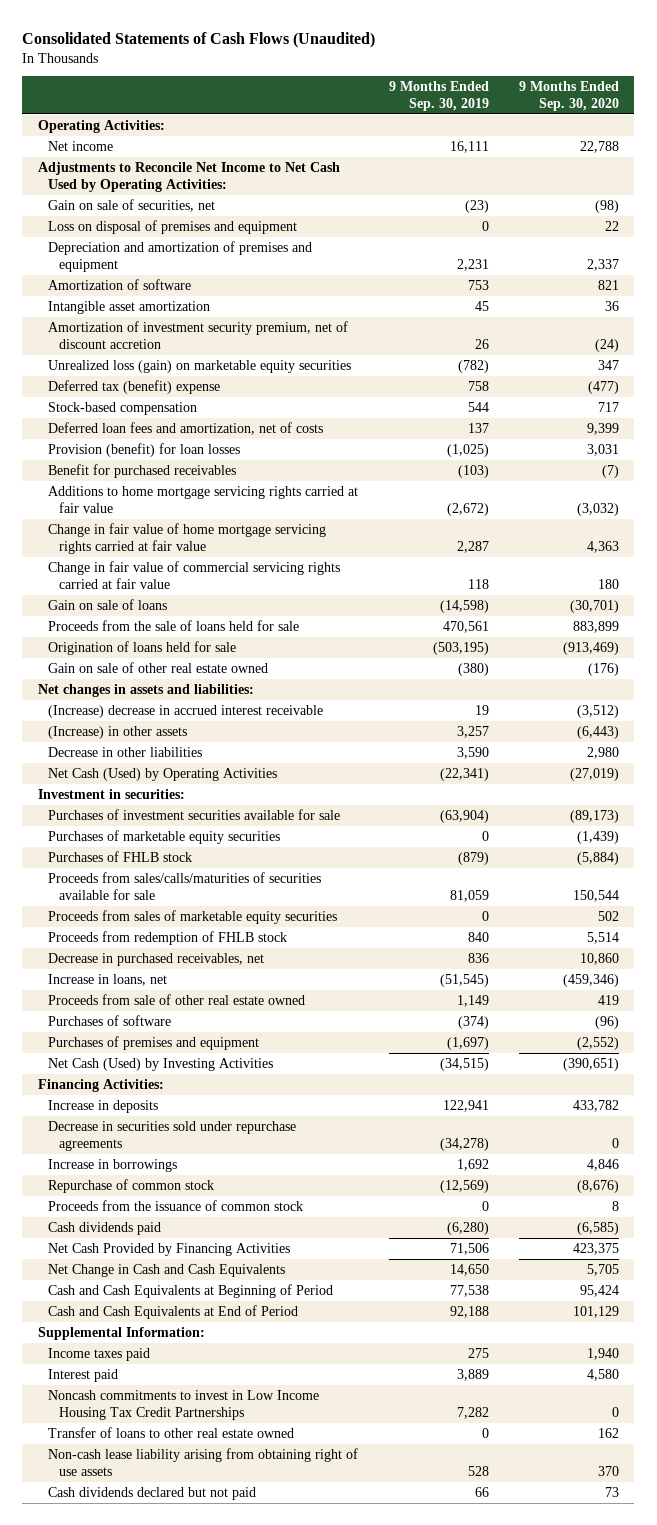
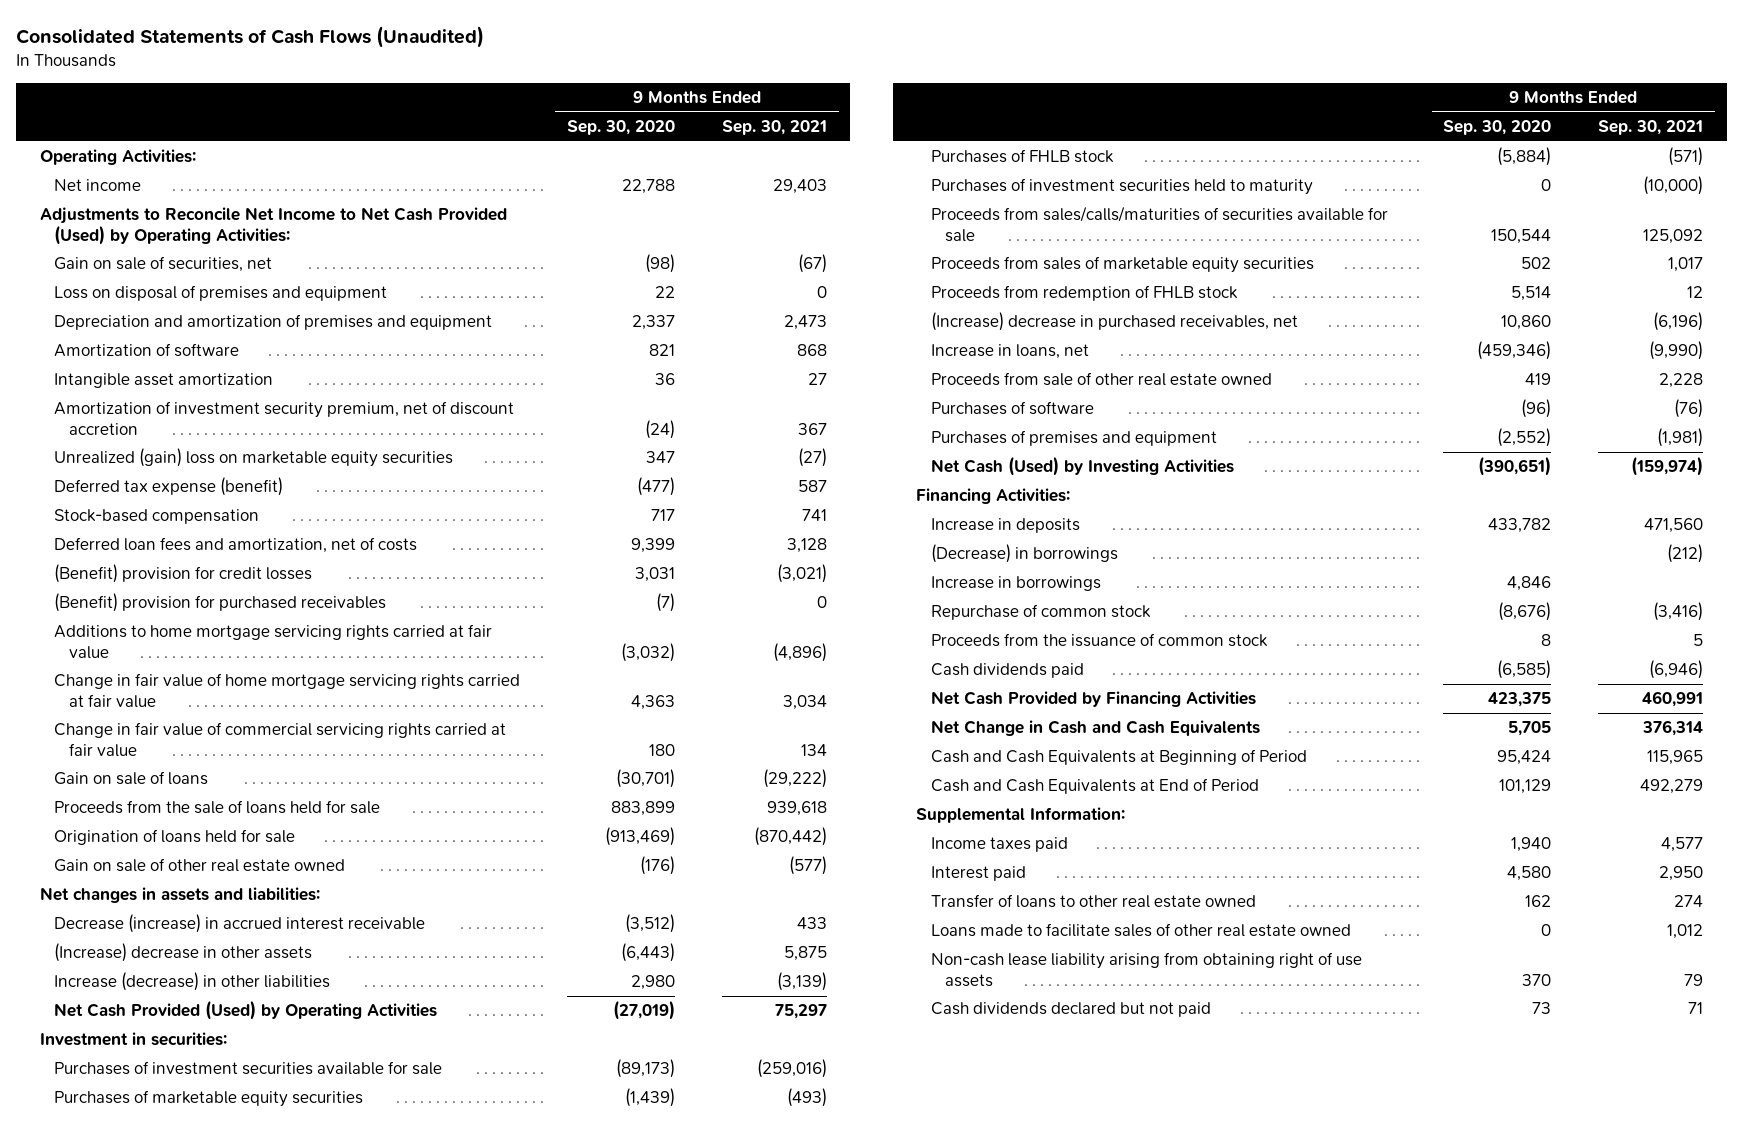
[388,81,489,111] 9 Months Ended Sep. 30, 2019 -> none
none -> [721,119,827,135] Sep. 30, 2021
[37,161,340,192] Adjustments to Reconcile Net Income to Net Cash Used by Operating Activities: -> [39,207,507,245] Adjustments to Reconcile Net Income to Net Cash Provided (Used) by Operating Activities:
[48,359,352,373] Unrealized loss (gain) on marketable equity securities -> [54,448,454,468] Unrealized (gain) loss on marketable equity securities
[48,379,221,394] Deferred tax (benefit) expense -> [54,477,284,497] Deferred tax expense (benefit)
[48,442,241,457] Provision (benefit) for loan losses -> [54,564,313,584] (Benefit) provision for credit losses
[48,463,237,478] Benefit for purchased receivables -> [54,593,387,613] (Benefit) provision for purchased receivables
[48,704,324,718] (Increase) decrease in accrued interest receivable -> [54,914,426,934] Decrease (increase) in accrued interest receivable
[48,725,188,739] (Increase) in other assets -> [54,943,313,963] (Increase) decrease in other assets
[48,746,203,757] Decrease in other liabilities -> [54,972,331,992] Increase (decrease) in other liabilities
[48,767,278,781] Net Cash (Used) by Operating Activities -> [54,1000,438,1021] Net Cash Provided (Used) by Operating Activities
none -> [930,178,1313,196] Purchases of investment securities held to maturity
[48,952,265,966] Decrease in purchased receivables, net -> [930,312,1298,332] (Increase) decrease in purchased receivables, net
[48,1120,297,1151] Decrease in securities sold under repurchase agreements -> none
none -> [930,544,1118,564] (Decrease) in borrowings
[48,1389,320,1420] Noncash commitments to invest in Low Income Housing Tax Credit Partnerships -> none
none -> [930,923,1351,938] Loans made to facilitate sales of other real estate owned

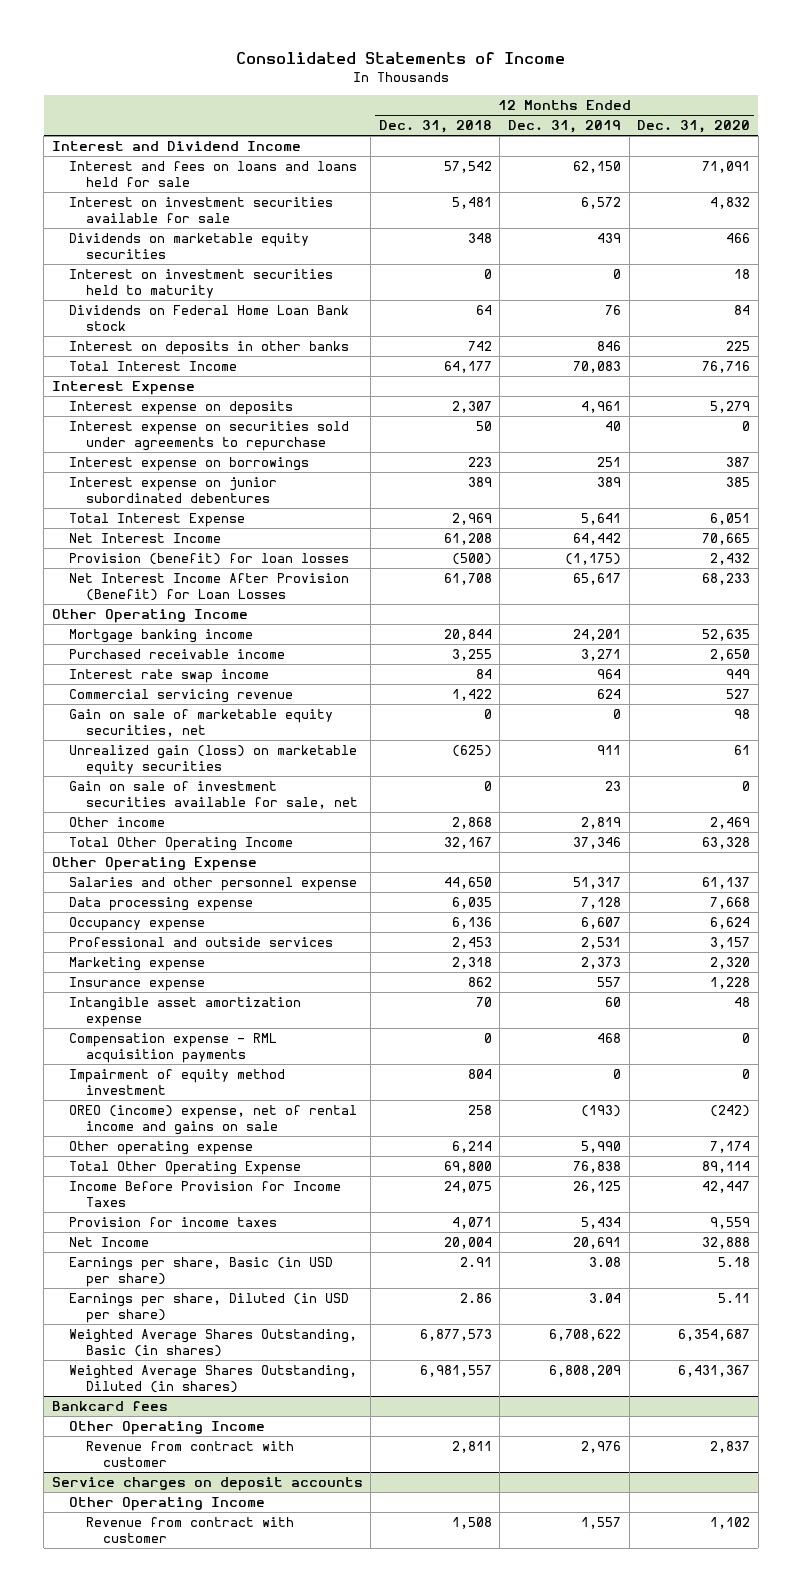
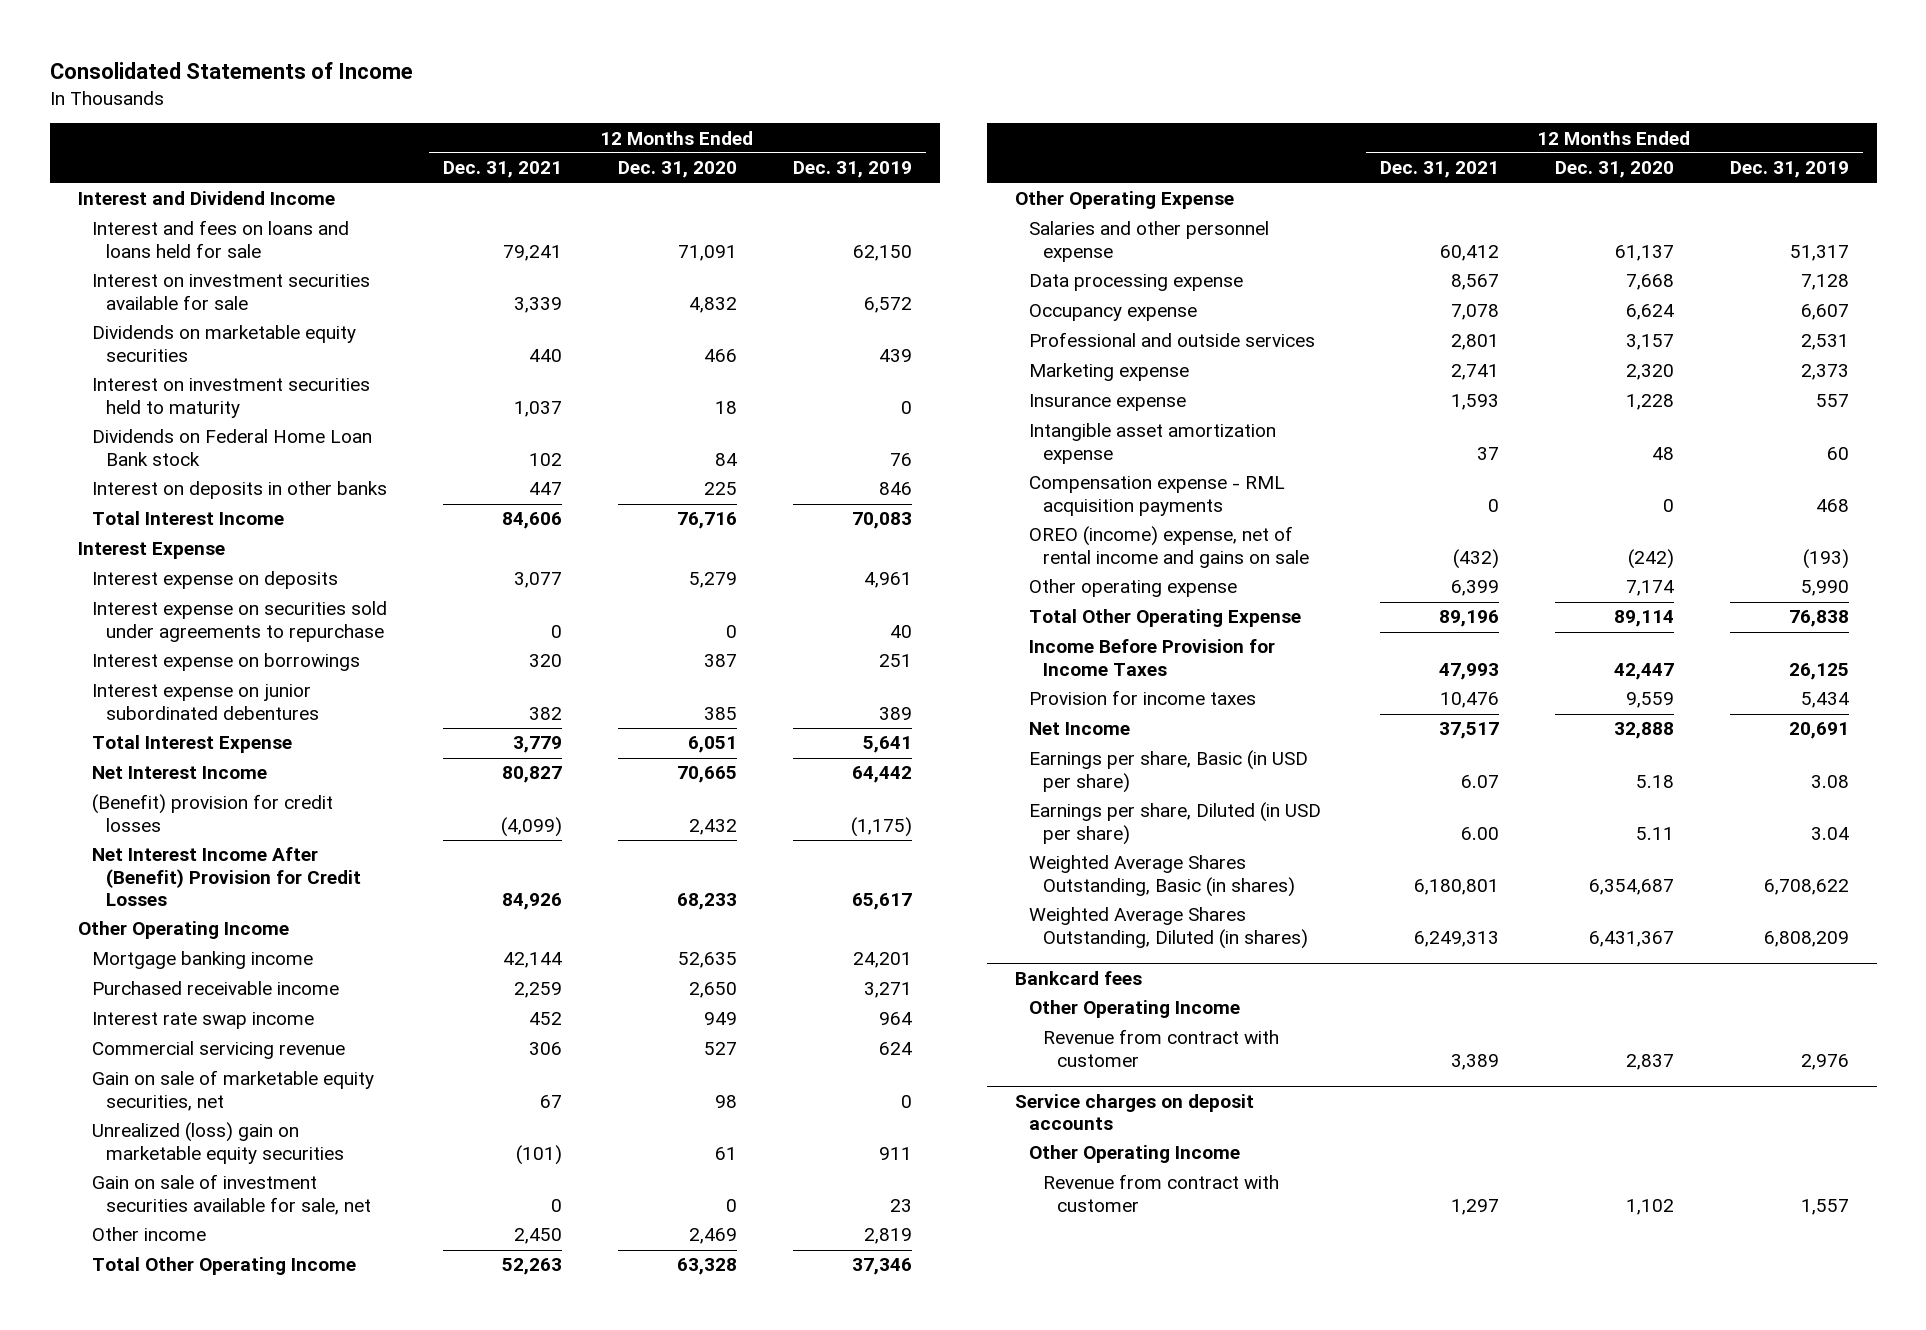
[378,119,492,133] Dec. 31, 2018 -> none
none -> [442,161,562,179] Dec. 31, 2021
[68,552,349,565] Provision (benefit) for loan losses -> [91,794,333,832] (Benefit) provision for credit losses
[68,572,349,601] Net Interest Income After Provision (Benefit) for Loan Losses -> [91,847,361,907] Net Interest Income After (Benefit) Provision for Credit Losses
[68,744,357,775] Unrealized gain (loss) on marketable equity securities -> [91,1122,344,1164] Unrealized (loss) gain on marketable equity securities
[68,1068,285,1095] Impairment of equity method investment -> none

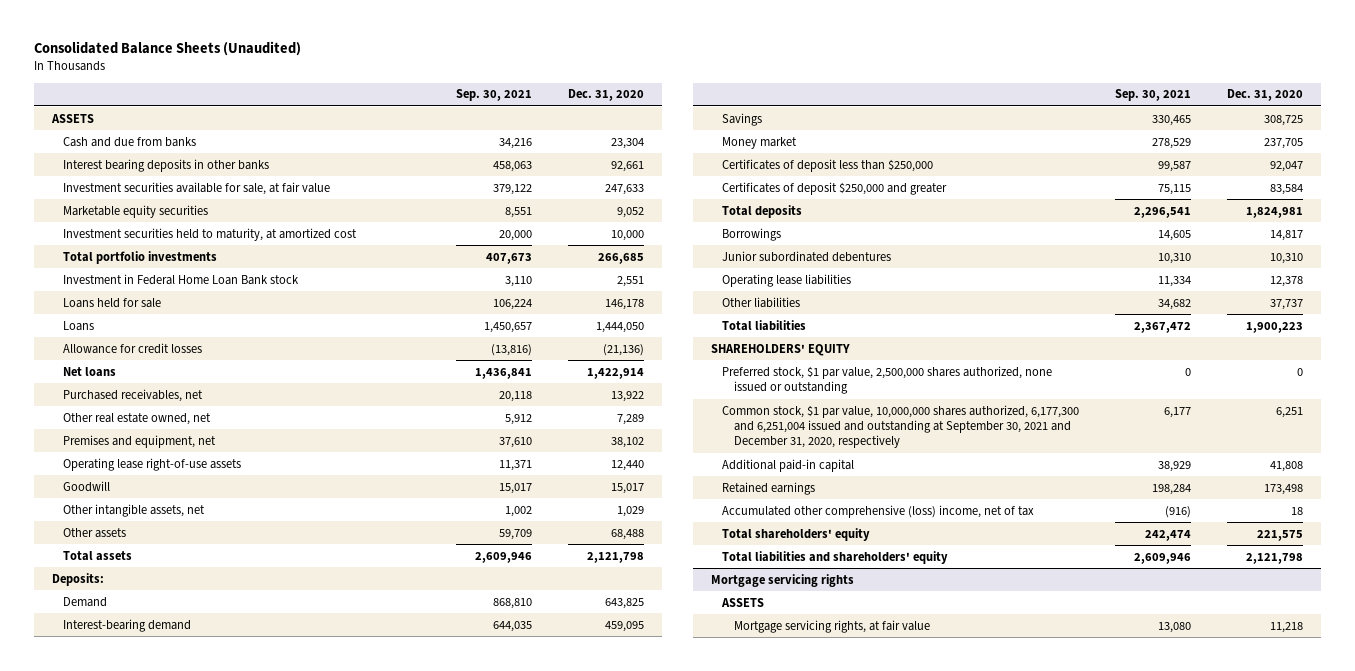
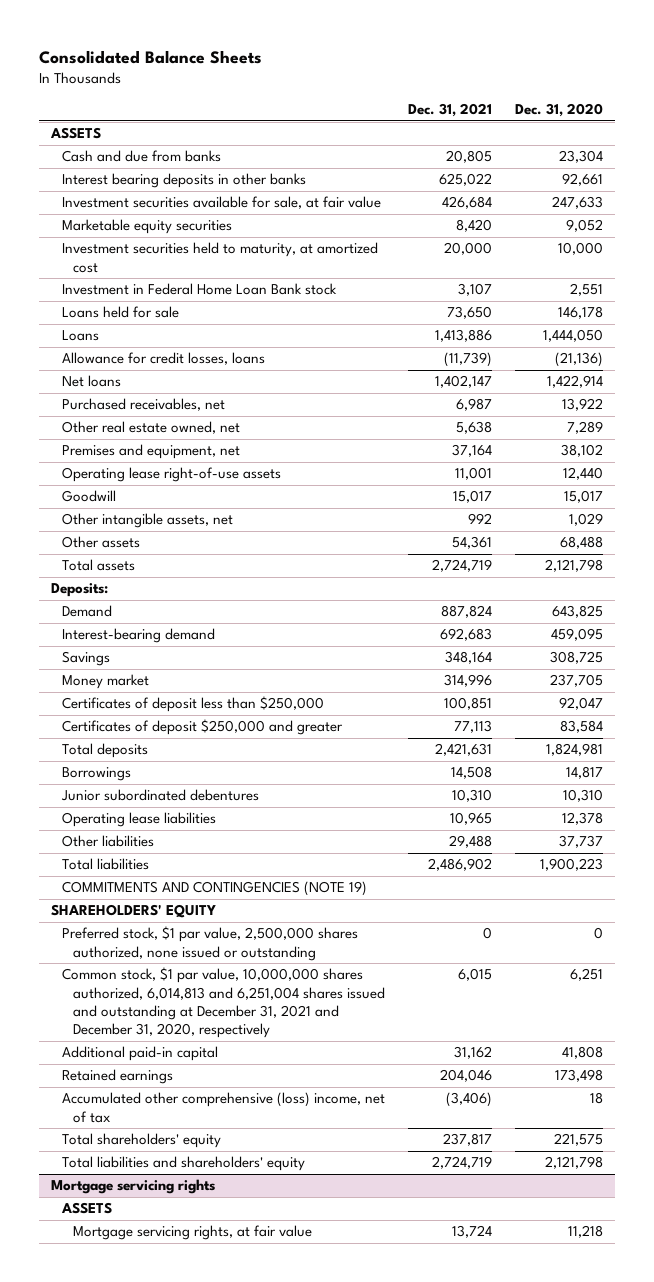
[33,41,301,57] Consolidated Balance Sheets (Unaudited) -> [39,49,263,64] Consolidated Balance Sheets
[455,89,532,102] Sep. 30, 2021 -> none
none -> [408,103,493,118] Dec. 31, 2021
[63,250,218,264] Total portfolio investments -> none
[63,342,203,354] Allowance for credit losses -> [61,352,265,366] Allowance for credit losses, loans
none -> [61,881,367,897] COMMITMENTS AND CONTINGENCIES (NOTE 19)
[722,404,1080,449] Common stock, $1 par value, 10,000,000 shares authorized, 6,177,300 and 6,251,004 issued and outstanding at September 30, 2021 and December 31, 2020, respectively -> [61,967,385,1039] Common stock, $1 par value, 10,000,000 shares authorized, 6,014,813 and 6,251,004 shares issued and outstanding at December 31, 2021 and December 31, 2020, respectively

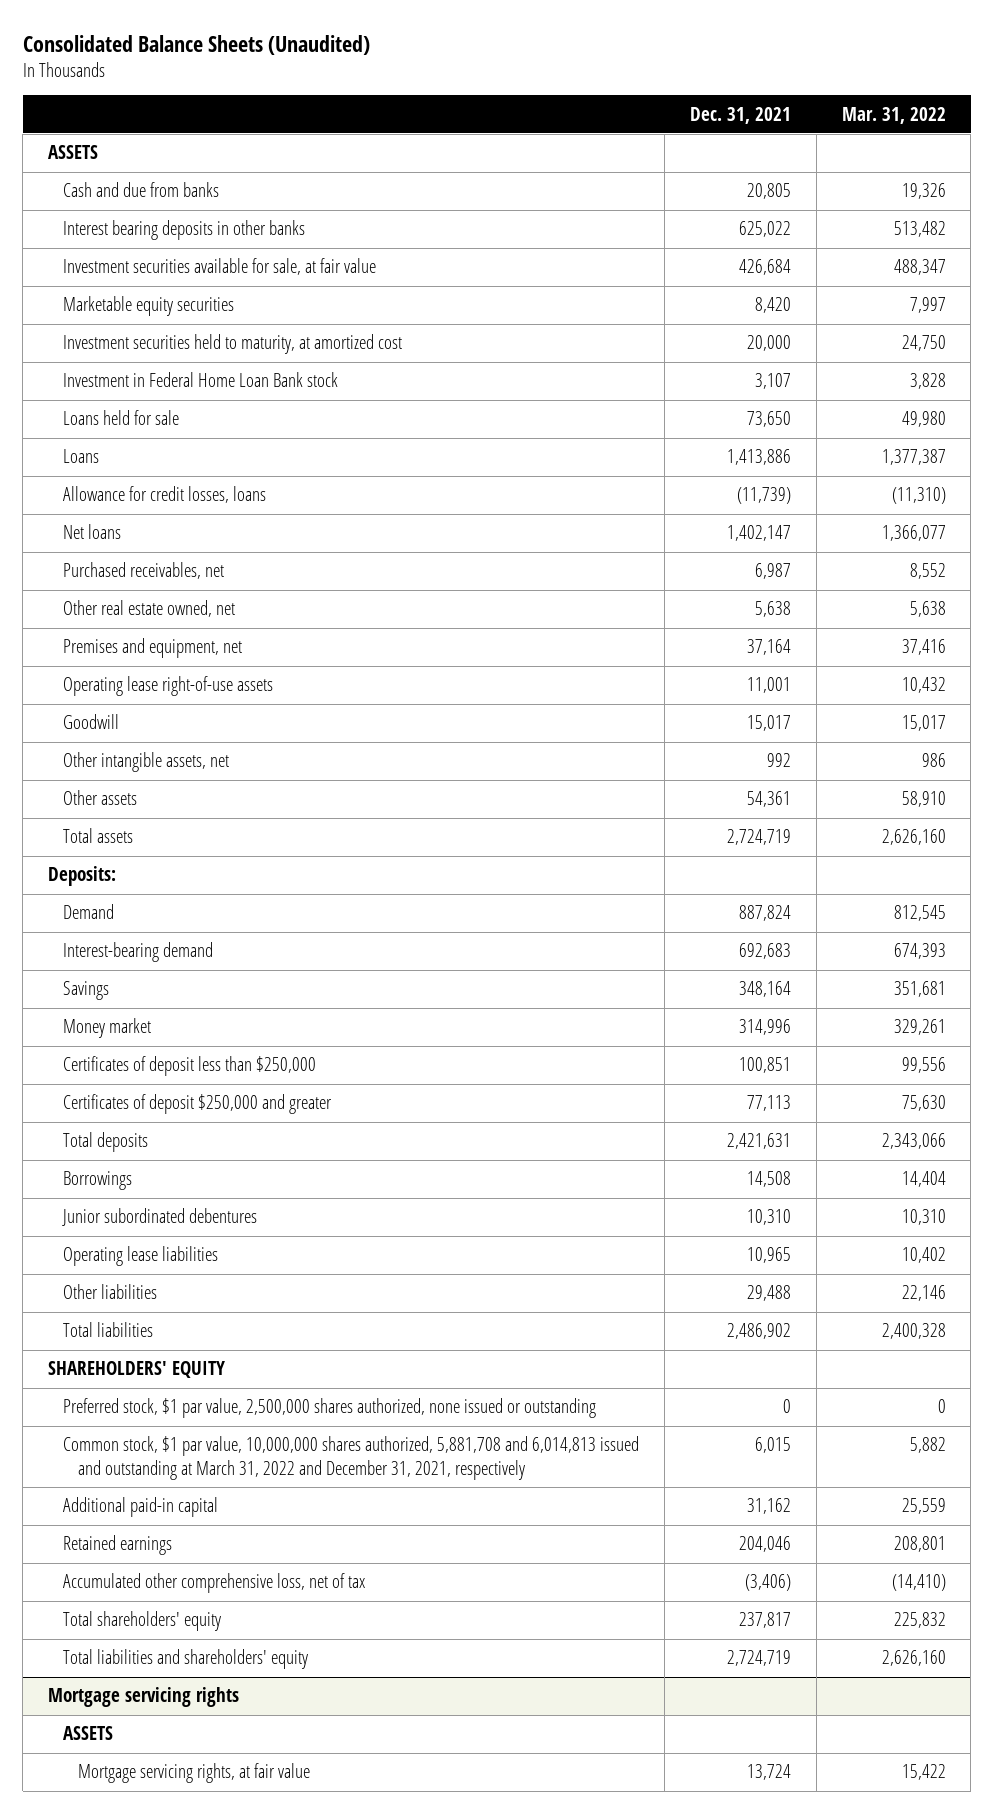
[39,49,263,64] Consolidated Balance Sheets -> [22,34,370,55] Consolidated Balance Sheets (Unaudited)
[515,103,604,118] Dec. 31, 2020 -> none
none -> [841,106,946,124] Mar. 31, 2022
[61,881,367,897] COMMITMENTS AND CONTINGENCIES (NOTE 19) -> none
[61,967,385,1039] Common stock, $1 par value, 10,000,000 shares authorized, 6,014,813 and 6,251,004 shares issued and outstanding at December 31, 2021 and December 31, 2020, respectively -> [63,1436,640,1480] Common stock, $1 par value, 10,000,000 shares authorized, 5,881,708 and 6,014,813 issued and outstanding at March 31, 2022 and December 31, 2021, respectively
[61,1092,385,1123] Accumulated other comprehensive (loss) income, net of tax -> [63,1573,366,1594] Accumulated other comprehensive loss, net of tax

